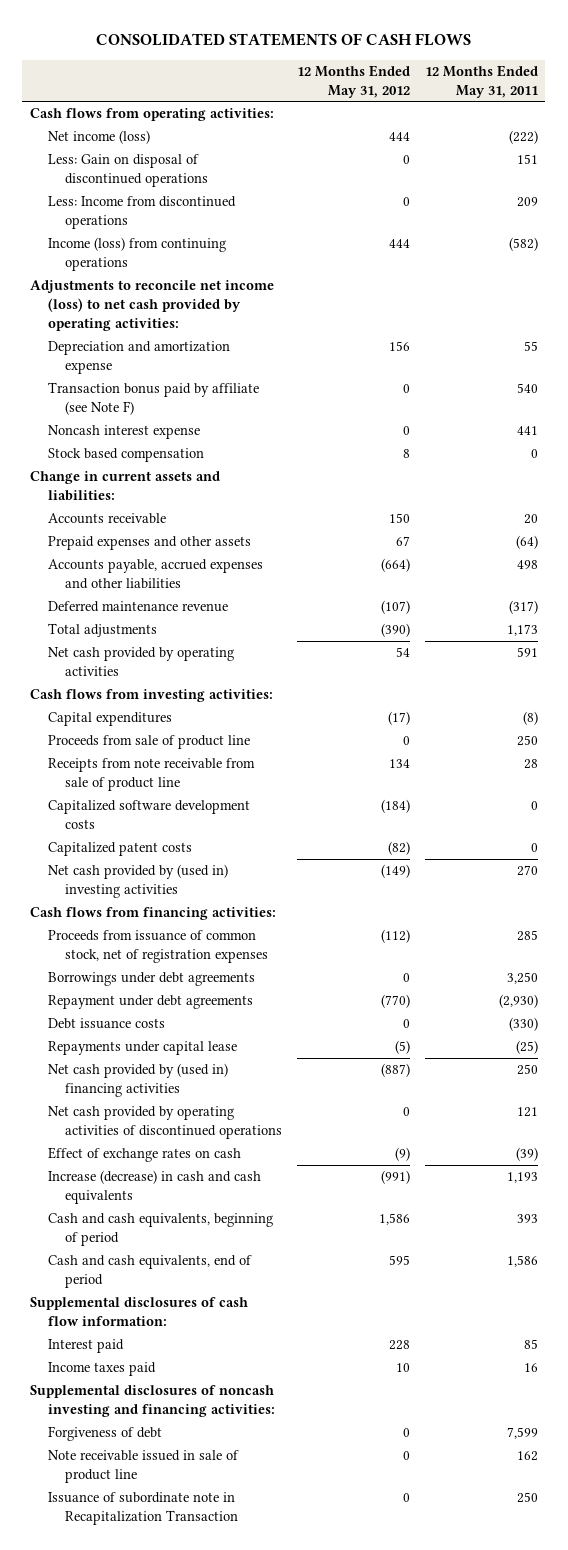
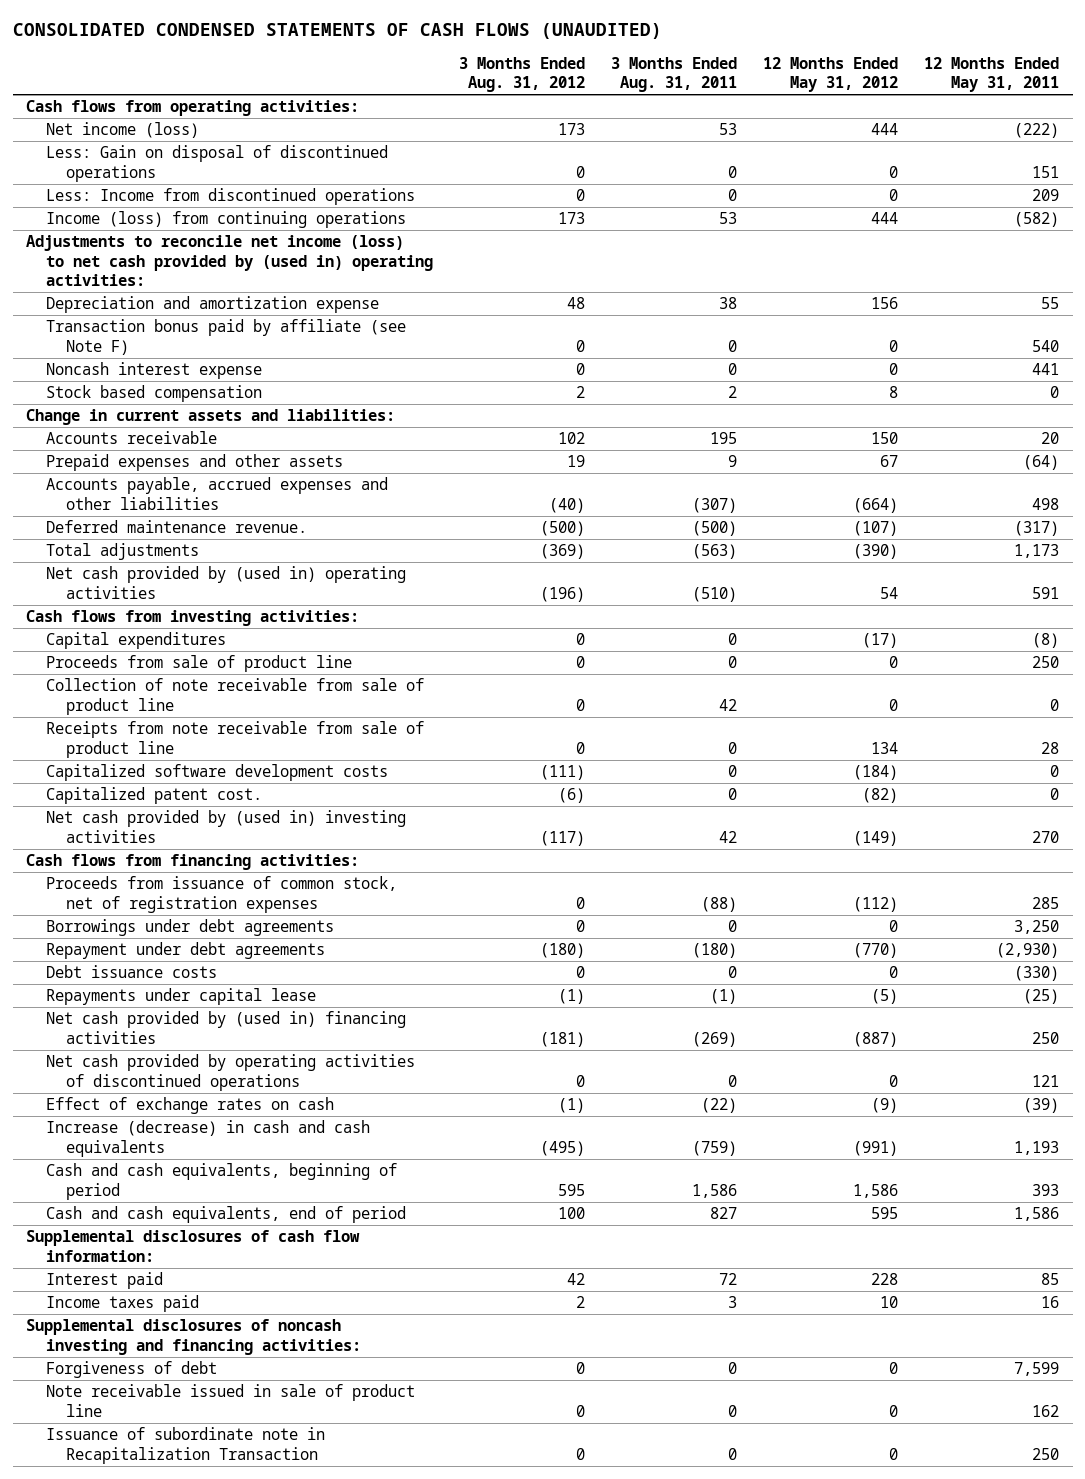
[95,32,471,46] CONSOLIDATED STATEMENTS OF CASH FLOWS -> [12,23,662,40] CONSOLIDATED CONDENSED STATEMENTS OF CASH FLOWS (UNAUDITED)
none -> [459,56,586,93] 3 Months Ended Aug. 31, 2012
none -> [611,56,738,93] 3 Months Ended Aug. 31, 2011
[29,280,274,331] Adjustments to reconcile net income (loss) to net cash provided by operating activities: -> [25,235,433,287] Adjustments to reconcile net income (loss) to net cash provided by (used in) operating activities:
[47,601,228,613] Deferred maintenance revenue -> [45,520,307,534] Deferred maintenance revenue.
[47,647,234,677] Net cash provided by operating activities -> [45,566,406,599] Net cash provided by (used in) operating activities
none -> [45,678,424,715] Collection of note receivable from sale of product line
[47,842,192,857] Capitalized patent costs -> [45,787,262,805] Capitalized patent cost.

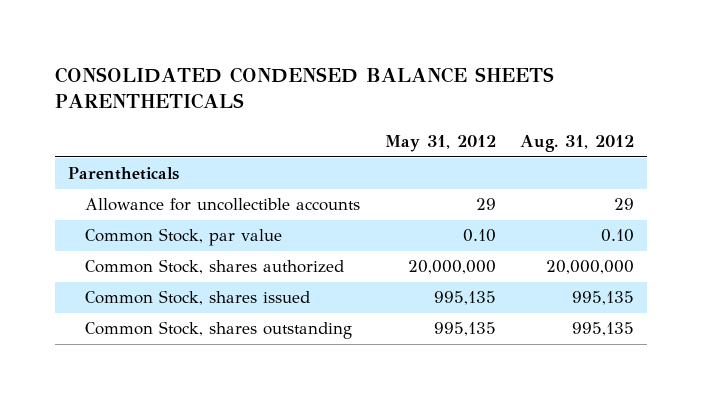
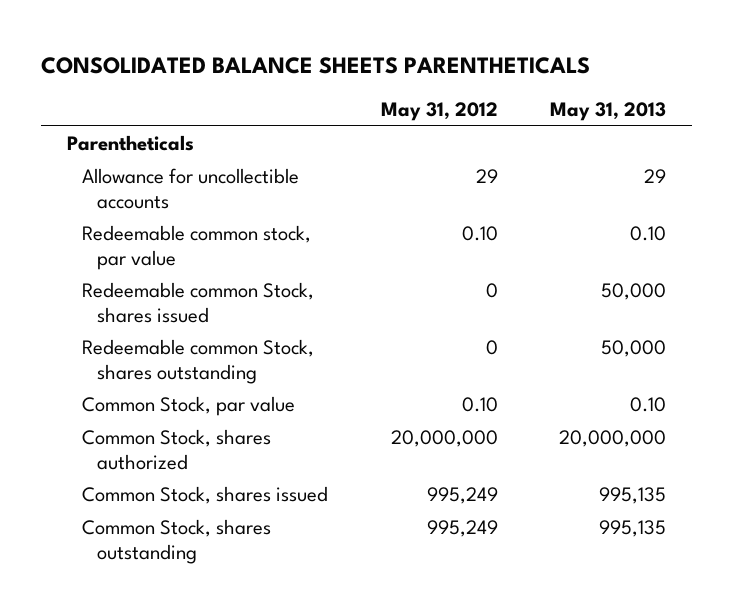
[55,66,555,110] CONSOLIDATED CONDENSED BALANCE SHEETS PARENTHETICALS -> [41,56,591,74] CONSOLIDATED BALANCE SHEETS PARENTHETICALS
[520,134,635,152] Aug. 31, 2012 -> none
none -> [550,102,667,122] May 31, 2013
none -> [82,225,312,270] Redeemable common stock, par value
none -> [82,282,315,323] Redeemable common Stock, shares issued
none -> [82,339,315,384] Redeemable common Stock, shares outstanding
[433,291,496,306] 995,135 -> [426,487,498,505] 995,249
[433,322,496,337] 995,135 -> [426,520,498,538] 995,249

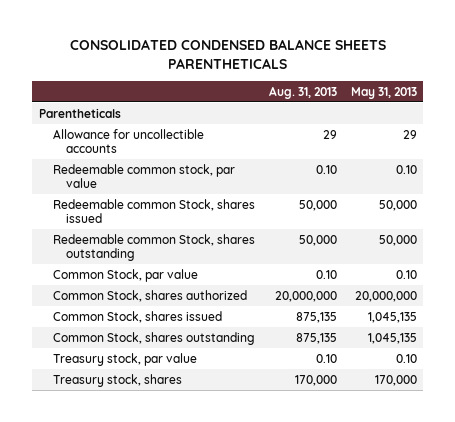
[41,56,591,74] CONSOLIDATED BALANCE SHEETS PARENTHETICALS -> [69,39,386,70] CONSOLIDATED CONDENSED BALANCE SHEETS PARENTHETICALS
[380,102,498,122] May 31, 2012 -> none
none -> [268,85,337,99] Aug. 31, 2013
[599,487,667,505] 995,135 -> [367,311,417,323] 1,045,135
[599,520,667,538] 995,135 -> [367,332,417,344] 1,045,135
none -> [52,352,197,366] Treasury stock, par value
none -> [52,373,182,387] Treasury stock, shares

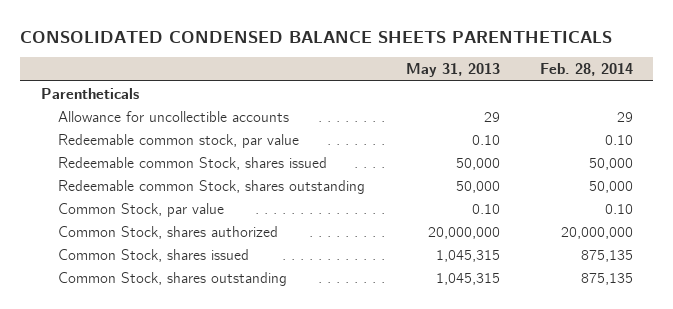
[268,85,337,99] Aug. 31, 2013 -> none
none -> [539,63,633,77] Feb. 28, 2014
[52,352,197,366] Treasury stock, par value -> none
[52,373,182,387] Treasury stock, shares -> none
[367,311,417,323] 1,045,135 -> [435,249,500,262] 1,045,315
[367,332,417,344] 1,045,135 -> [435,272,500,285] 1,045,315

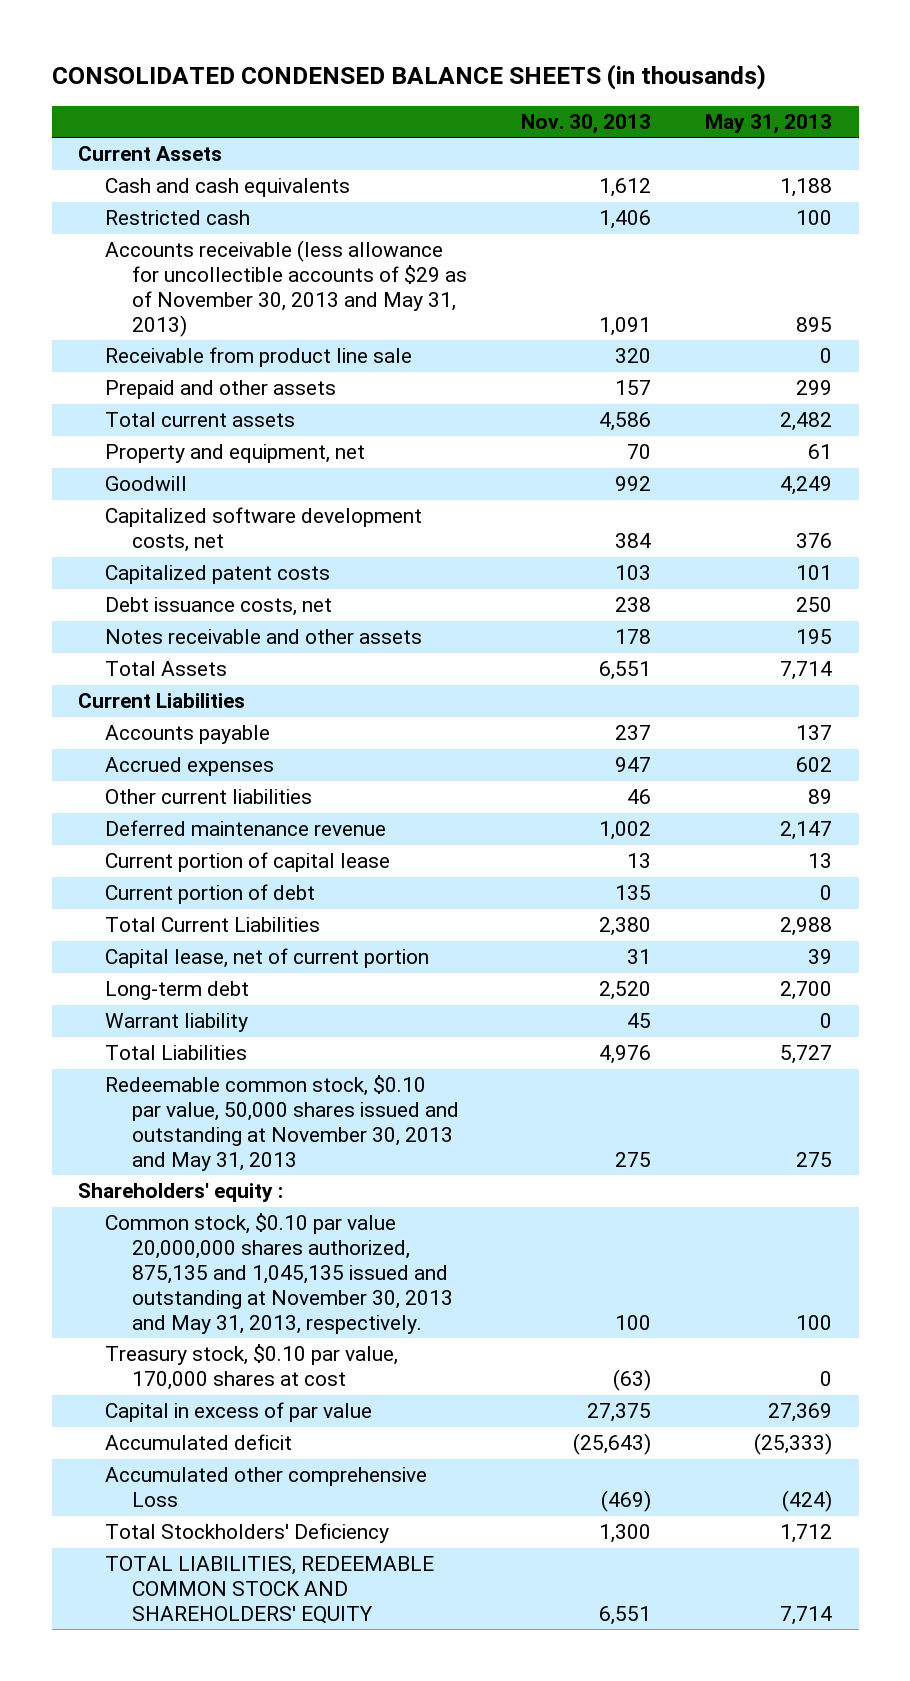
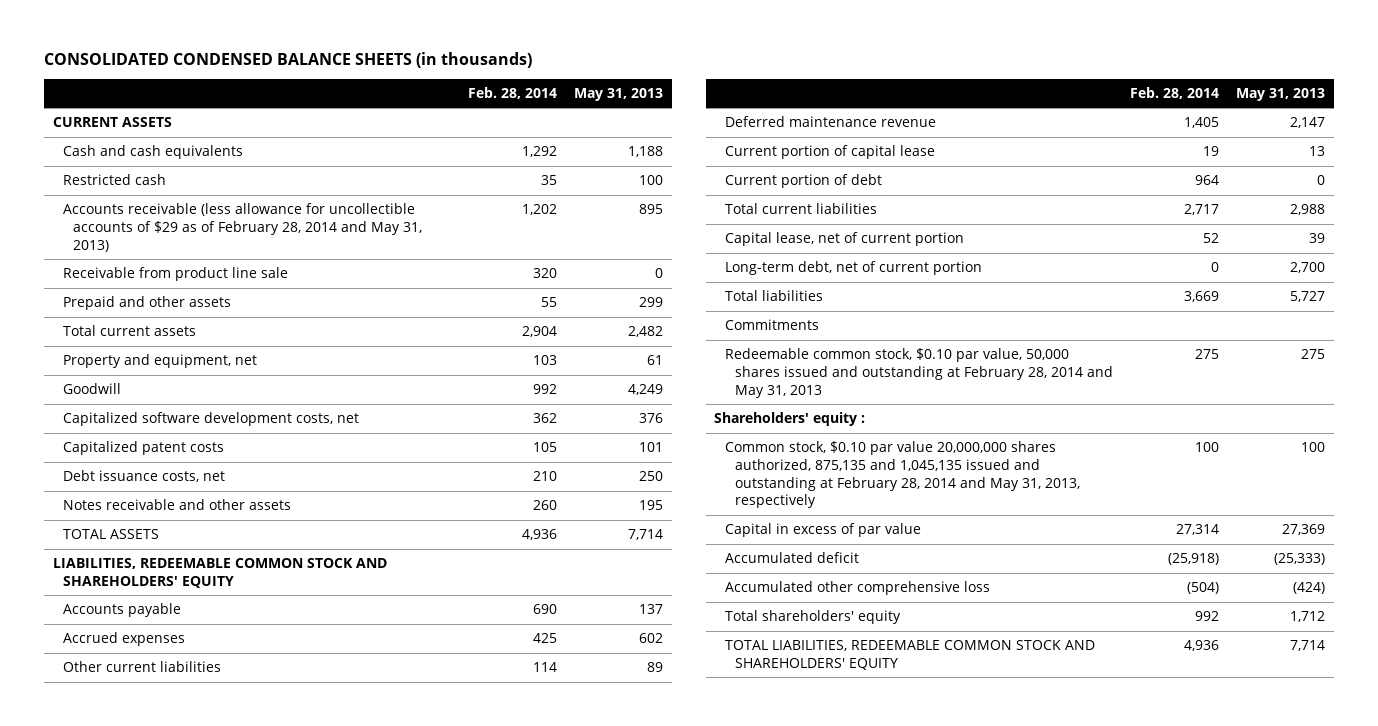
[521,113,652,134] Nov. 30, 2013 -> none
none -> [467,86,557,99] Feb. 28, 2014
[78,146,223,162] Current Assets -> [52,117,172,128] CURRENT ASSETS
[105,240,468,337] Accounts receivable (less allowance for uncollectible accounts of $29 as of November 30, 2013 and May 31, 2013) -> [62,203,422,252] Accounts receivable (less allowance for uncollectible accounts of $29 as of February 28, 2014 and May 31, 2013)
[78,693,246,709] Current Liabilities -> none
[105,661,228,677] Total Assets -> [62,529,159,540] TOTAL ASSETS
none -> [52,558,387,588] LIABILITIES, REDEEMABLE COMMON STOCK AND SHAREHOLDERS' EQUITY
[105,917,321,933] Total Current Liabilities -> [724,203,877,215] Total current liabilities
[105,1013,249,1033] Warrant liability -> none
[105,981,250,1001] Long-term debt -> [724,261,982,276] Long-term debt, net of current portion
[105,1045,248,1061] Total Liabilities -> [724,290,823,302] Total liabilities
none -> [724,319,819,331] Commitments
[105,1075,460,1171] Redeemable common stock, $0.10 par value, 50,000 shares issued and outstanding at November 30, 2013 and May 31, 2013 -> [724,348,1113,398] Redeemable common stock, $0.10 par value, 50,000 shares issued and outstanding at February 28, 2014 and May 31, 2013
[105,1344,399,1391] Treasury stock, $0.10 par value, 170,000 shares at cost -> none
[105,1213,454,1334] Common stock, $0.10 par value 20,000,000 shares authorized, 875,135 and 1,045,135 issued and outstanding at November 30, 2013 and May 31, 2013, respectively. -> [724,441,1080,509] Common stock, $0.10 par value 20,000,000 shares authorized, 875,135 and 1,045,135 issued and outstanding at February 28, 2014 and May 31, 2013, respectively
[105,1467,428,1508] Accumulated other comprehensive Loss -> [724,581,990,596] Accumulated other comprehensive loss
[105,1523,390,1544] Total Stockholders' Deficiency -> [724,610,901,625] Total shareholders' equity

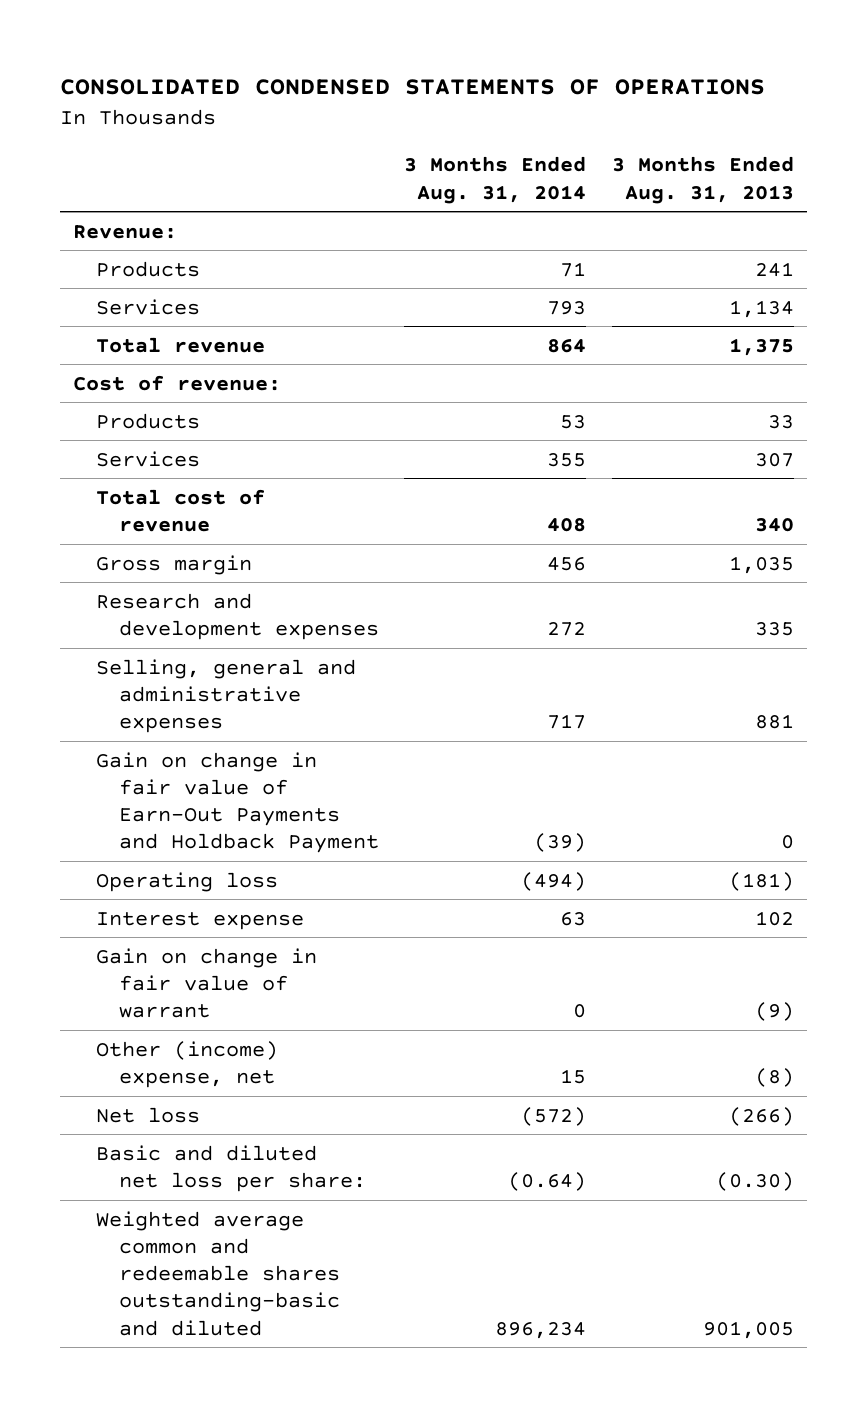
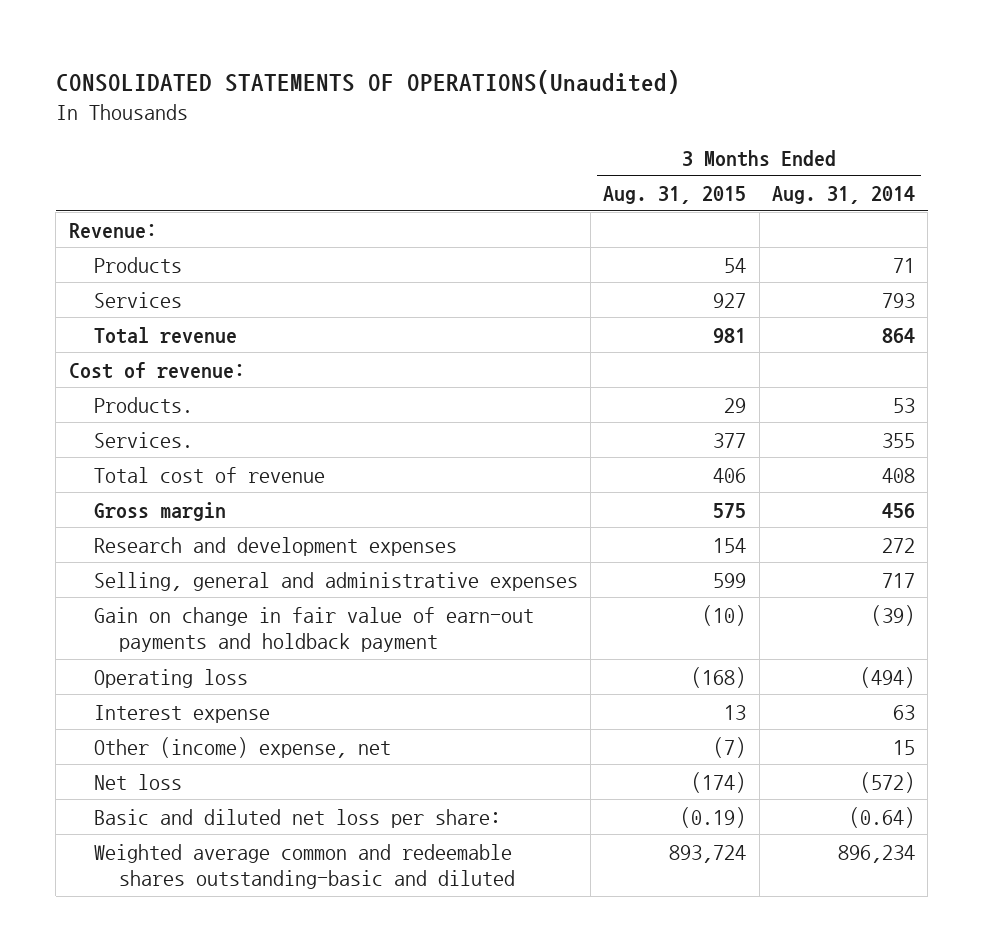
[60,79,766,96] CONSOLIDATED CONDENSED STATEMENTS OF OPERATIONS -> [55,69,680,94] CONSOLIDATED STATEMENTS OF OPERATIONS(Unaudited)
[611,156,794,204] 3 Months Ended Aug. 31, 2013 -> none
none -> [603,186,747,205] Aug. 31, 2015
[95,412,200,429] Products -> [93,396,193,413] Products.
[95,450,200,467] Services -> [93,431,193,448] Services.
[95,751,379,854] Gain on change in fair value of Earn-Out Payments and Holdback Payment -> [93,606,534,653] Gain on change in fair value of earn-out payments and holdback payment
[95,947,317,1019] Gain on change in fair value of warrant -> none

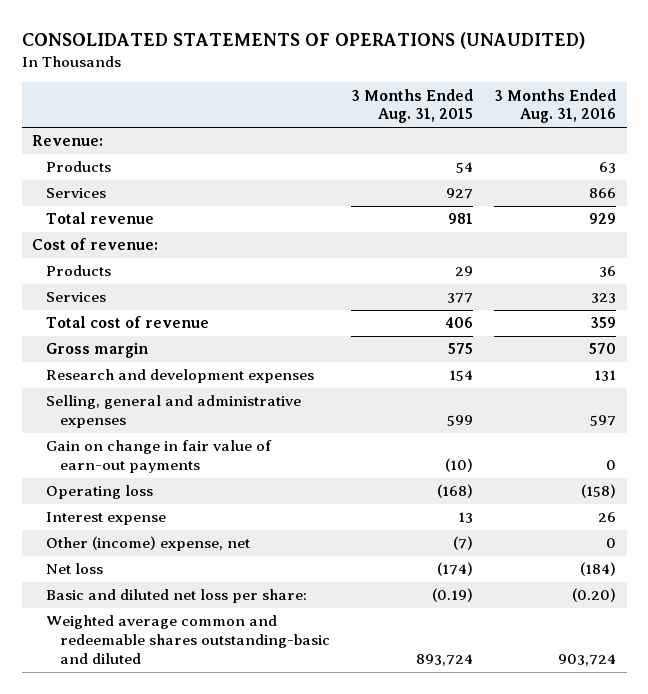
[55,69,680,94] CONSOLIDATED STATEMENTS OF OPERATIONS(Unaudited) -> [21,31,585,49] CONSOLIDATED STATEMENTS OF OPERATIONS (UNAUDITED)
[771,186,915,205] Aug. 31, 2014 -> none
none -> [494,88,617,124] 3 Months Ended Aug. 31, 2016
[93,396,193,413] Products. -> [46,265,112,277] Products
[93,431,193,448] Services. -> [46,292,107,303] Services
[93,606,534,653] Gain on change in fair value of earn-out payments and holdback payment -> [46,440,273,474] Gain on change in fair value of earn-out payments

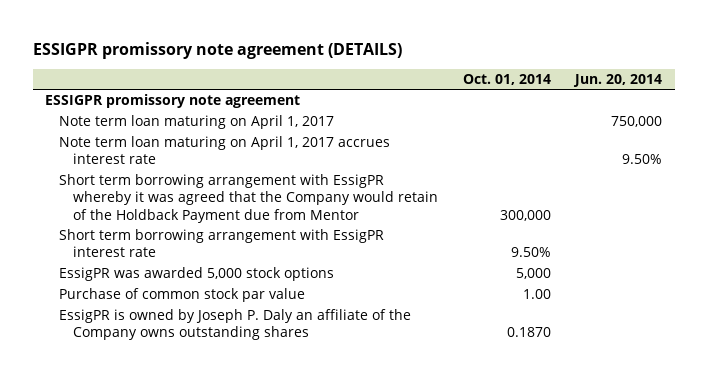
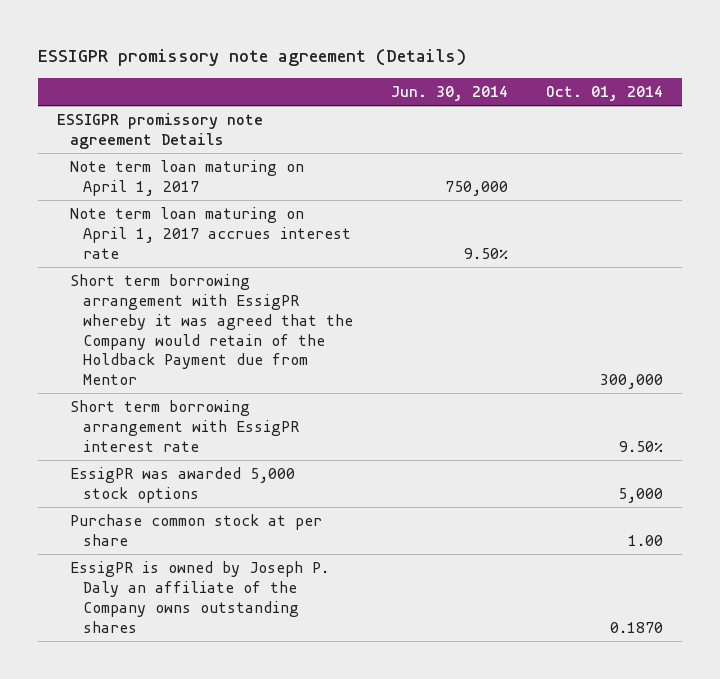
[33,41,403,59] ESSIGPR promissory note agreement (DETAILS) -> [37,49,466,67] ESSIGPR promissory note agreement (Details)
[573,73,663,87] Jun. 20, 2014 -> none
none -> [391,86,509,102] Jun. 30, 2014
[45,94,301,109] ESSIGPR promissory note agreement -> [56,113,263,149] ESSIGPR promissory note agreement Details
[59,288,306,303] Purchase of common stock par value -> none
none -> [69,514,322,546] Purchase common stock at per share

